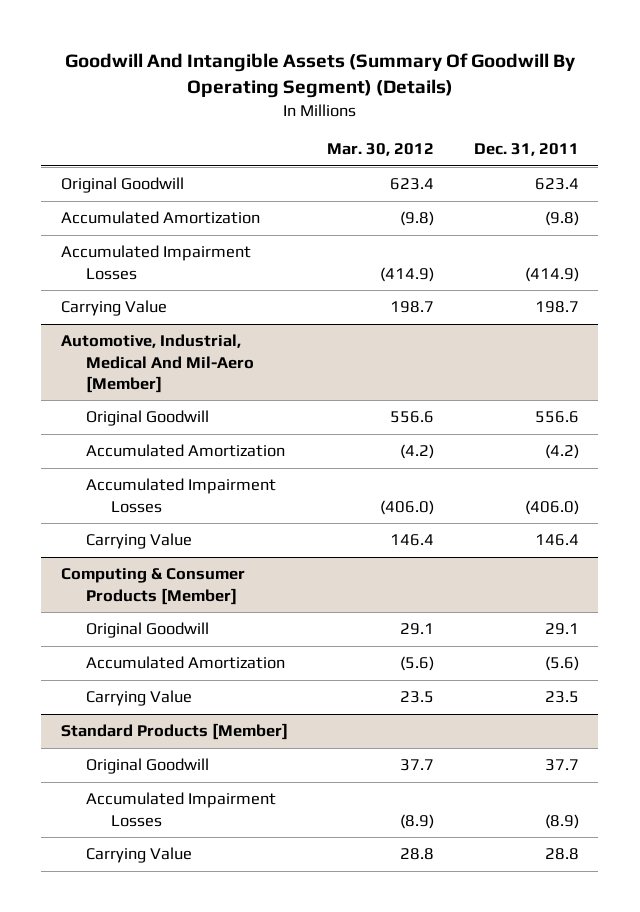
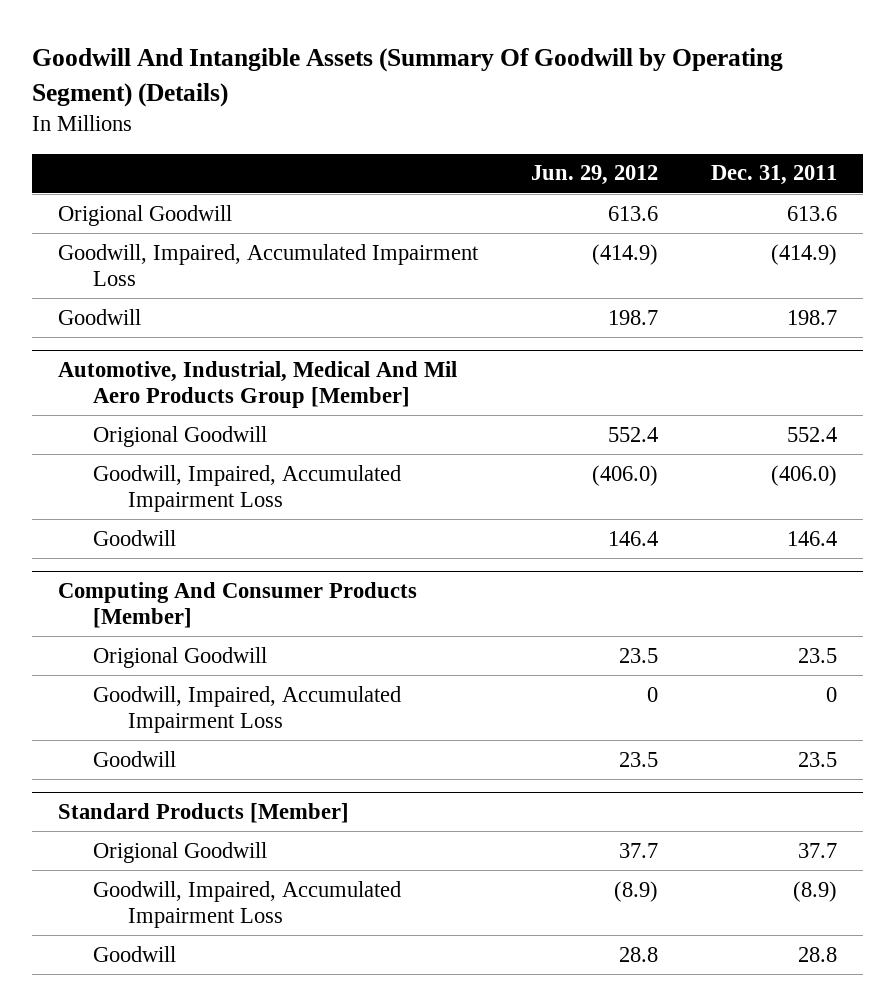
[64,53,575,99] Goodwill And Intangible Assets (Summary Of Goodwill By Operating Segment) (Details) -> [31,48,783,108] Goodwill And Intangible Assets (Summary Of Goodwill by Operating Segment) (Details)
[327,143,435,157] Mar. 30, 2012 -> none
none -> [530,165,658,186] Jun. 29, 2012
[61,211,261,225] Accumulated Amortization -> none
[86,444,286,458] Accumulated Amortization -> none
[86,656,286,670] Accumulated Amortization -> none
[61,177,185,194] Original Goodwill -> [58,204,233,226] Origional Goodwill
[534,178,579,191] 623.4 -> [786,205,837,221] 613.6
[61,245,252,280] Accumulated Impairment Losses -> [58,243,480,286] Goodwill, Impaired, Accumulated Impairment Loss
[61,300,168,317] Carrying Value -> [58,308,142,325] Goodwill
[61,334,255,393] Automotive, Industrial, Medical And Mil-Aero [Member] -> [58,360,458,408] Automotive, Industrial, Medical And Mil Aero Products Group [Member]
[86,410,210,427] Original Goodwill -> [92,425,267,447] Origional Goodwill
[534,411,579,424] 556.6 -> [786,426,837,442] 552.4
[86,478,277,513] Accumulated Impairment Losses -> [92,464,401,512] Goodwill, Impaired, Accumulated Impairment Loss
[86,533,193,550] Carrying Value -> [92,529,176,546] Goodwill
[61,568,246,605] Computing & Consumer Products [Member] -> [58,581,418,628] Computing And Consumer Products [Member]
[86,622,210,639] Original Goodwill -> [92,646,267,668] Origional Goodwill
[544,623,579,636] 29.1 -> [797,647,837,663] 23.5
none -> [92,685,401,733] Goodwill, Impaired, Accumulated Impairment Loss
[86,690,193,707] Carrying Value -> [92,750,176,767] Goodwill
[86,758,210,775] Original Goodwill -> [92,841,267,863] Origional Goodwill
[86,792,277,827] Accumulated Impairment Losses -> [92,880,401,928] Goodwill, Impaired, Accumulated Impairment Loss
[86,847,193,864] Carrying Value -> [92,945,176,962] Goodwill

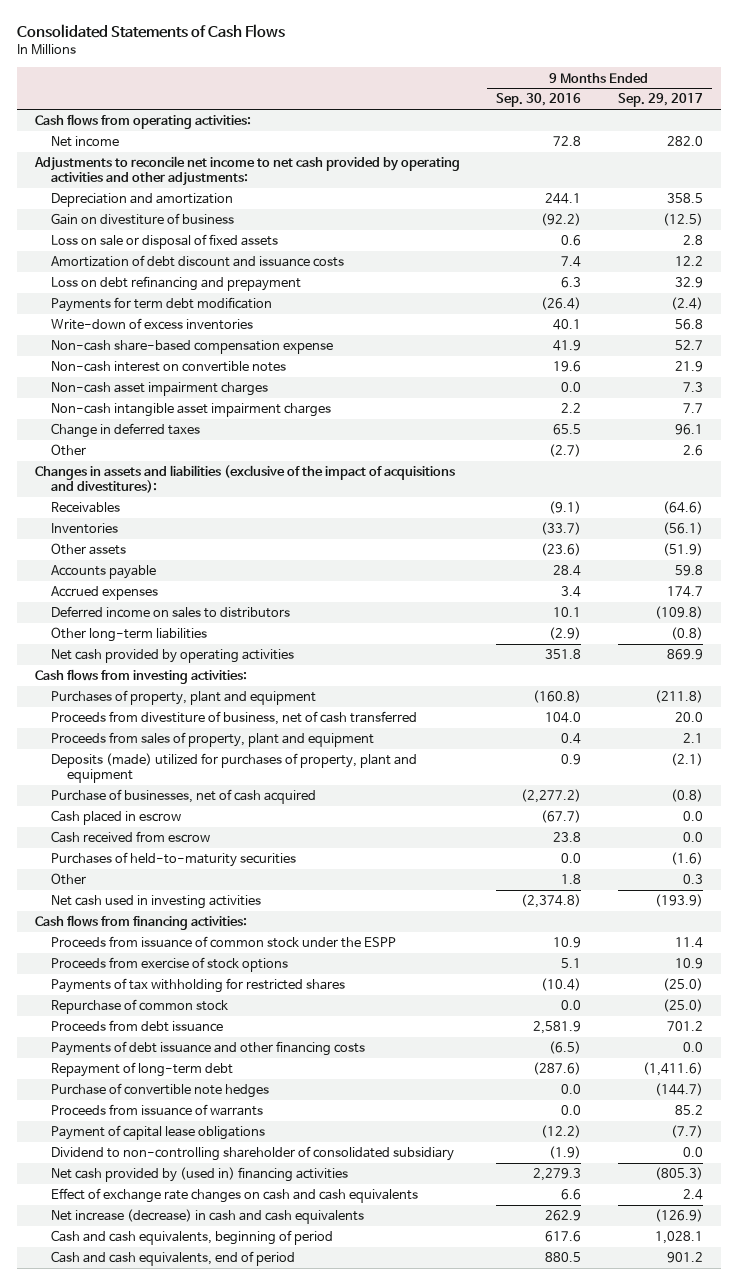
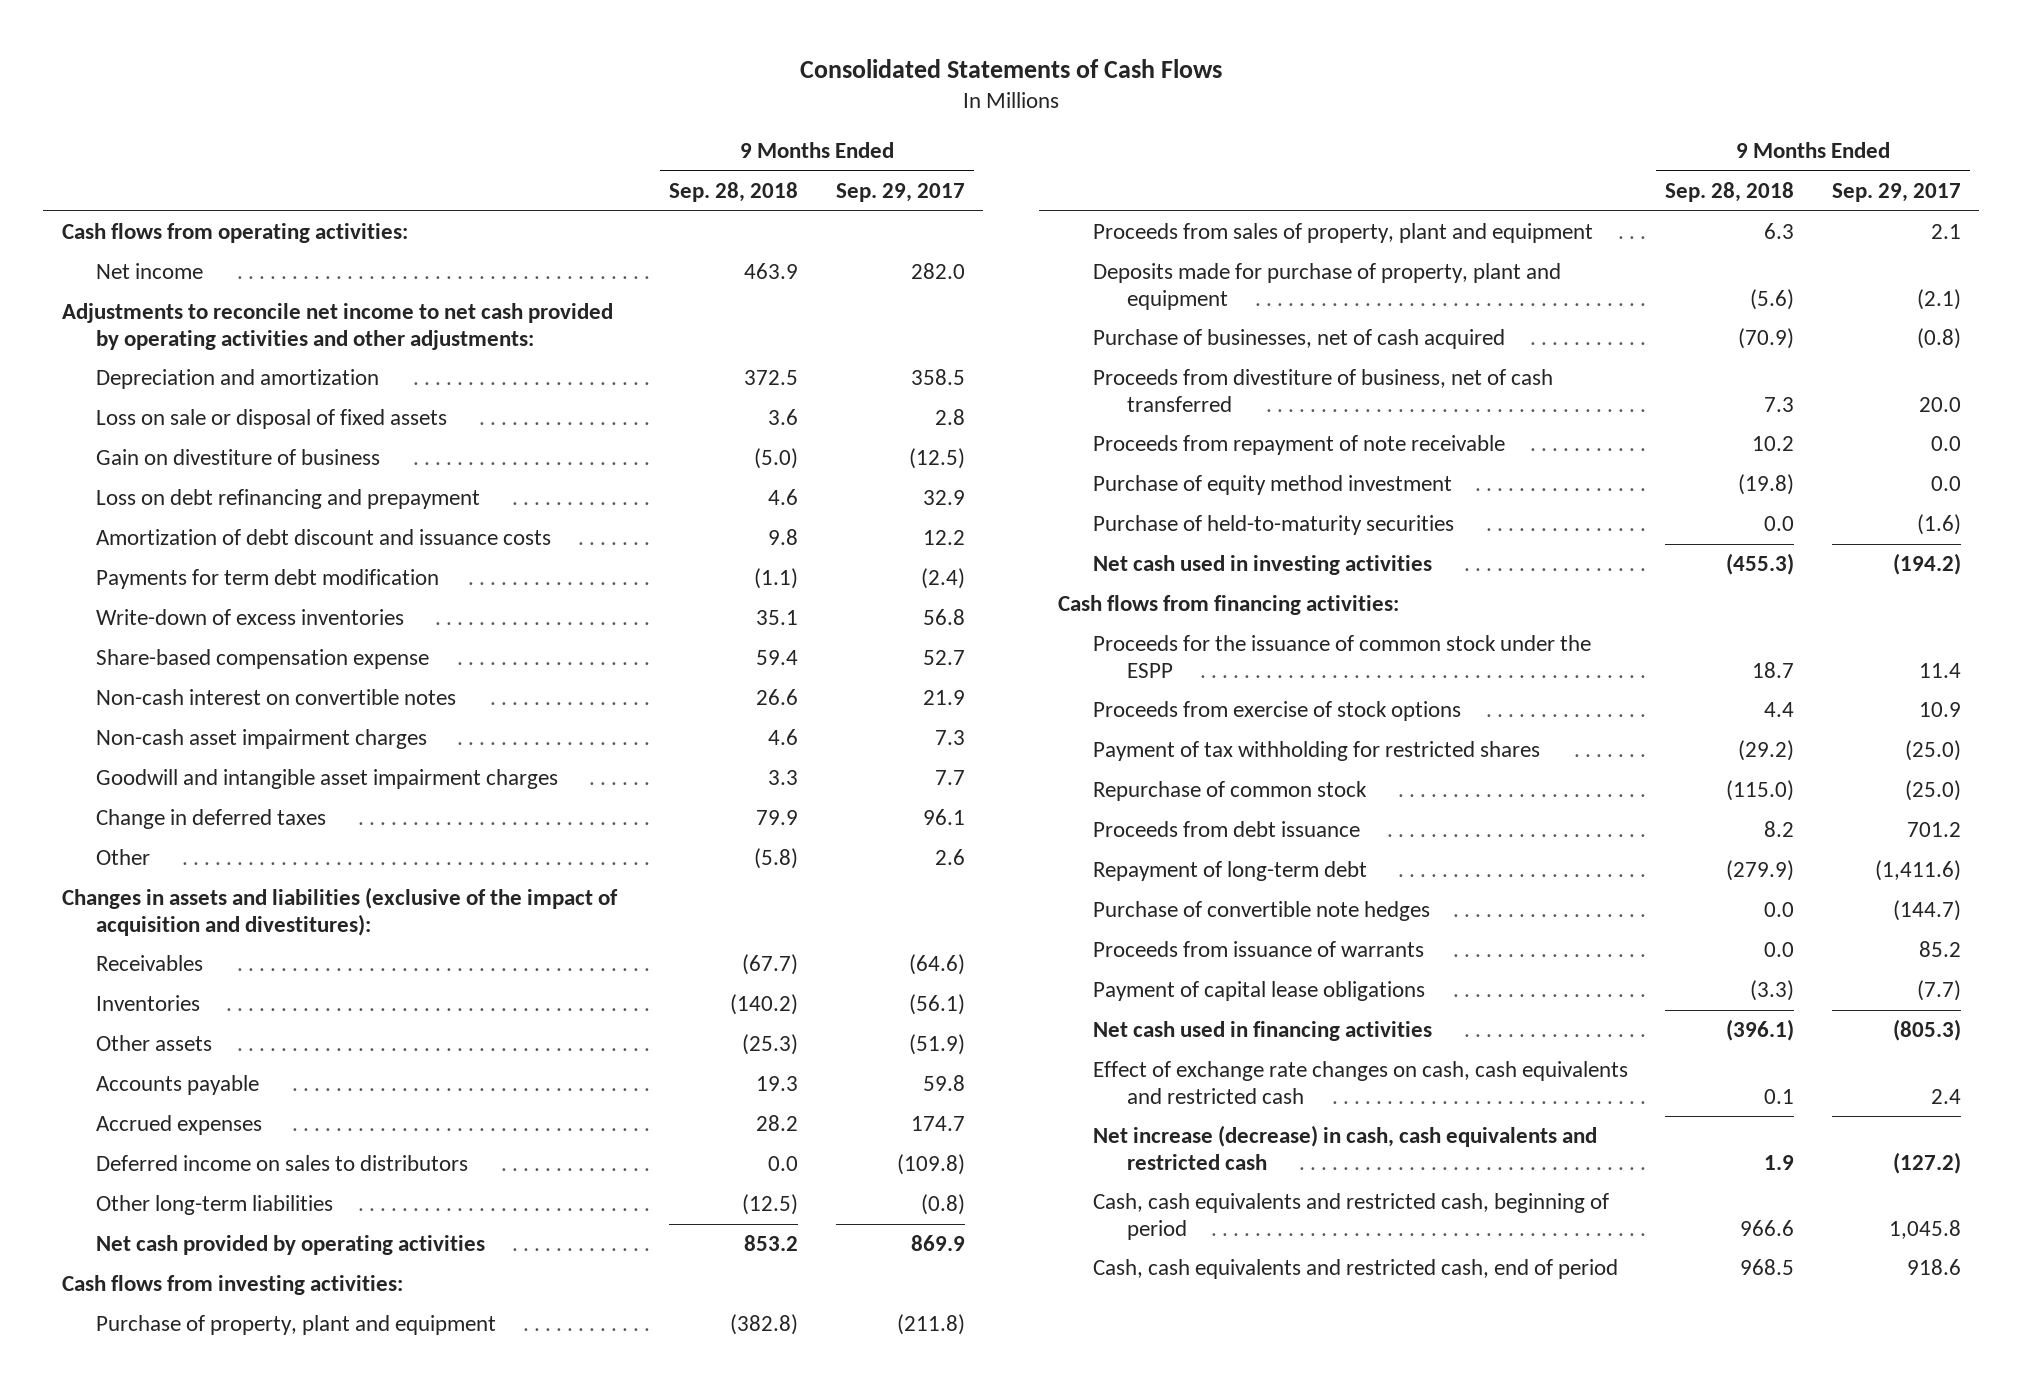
[496,93,582,108] Sep. 30, 2016 -> none
none -> [668,181,798,202] Sep. 28, 2018
[51,213,235,226] Gain on divestiture of business -> [96,449,381,466] Gain on divestiture of business
[51,255,345,268] Amortization of debt discount and issuance costs -> [96,529,552,546] Amortization of debt discount and issuance costs
[51,340,334,355] Non-cash share-based compensation expense -> [96,649,430,670] Share-based compensation expense
[51,403,332,418] Non-cash intangible asset impairment charges -> [96,769,559,790] Goodwill and intangible asset impairment charges
[34,465,455,494] Changes in assets and liabilities (exclusive of the impact of acquisitions and divestitures): -> [61,887,618,936] Changes in assets and liabilities (exclusive of the impact of acquisition and divestitures):
[51,690,317,706] Purchases of property, plant and equipment -> [96,1315,497,1336] Purchase of property, plant and equipment
[51,753,418,784] Deposits (made) utilized for purchases of property, plant and equipment -> [1092,263,1561,310] Deposits made for purchase of property, plant and equipment
[51,810,182,826] Cash placed in escrow -> none
[51,831,211,844] Cash received from escrow -> none
[51,873,87,886] Other -> none
[51,711,418,726] Proceeds from divestiture of business, net of cash transferred -> [1092,369,1553,412] Proceeds from divestiture of business, net of cash transferred
none -> [1092,435,1505,456] Proceeds from repayment of note receivable
none -> [1092,475,1452,496] Purchase of equity method investment
[51,852,297,868] Purchases of held-to-maturity securities -> [1092,515,1454,536] Purchase of held-to-maturity securities
[654,894,703,908] (193.9) -> [1892,553,1961,576] (194.2)
[51,936,397,949] Proceeds from issuance of common stock under the ESPP -> [1092,635,1591,678] Proceeds for the issuance of common stock under the ESPP
[51,978,346,994] Payments of tax withholding for restricted shares -> [1092,741,1540,762] Payment of tax withholding for restricted shares
[51,1041,366,1057] Payments of debt issuance and other financing costs -> none
[51,1146,455,1162] Dividend to non-controlling shareholder of consolidated subsidiary -> none
[51,1167,349,1183] Net cash provided by (used in) financing activities -> [1092,1021,1432,1042] Net cash used in financing activities
[51,1188,419,1204] Effect of exchange rate changes on cash and cash equivalents -> [1092,1061,1628,1104] Effect of exchange rate changes on cash, cash equivalents and restricted cash
[51,1209,365,1225] Net increase (decrease) in cash and cash equivalents -> [1092,1125,1597,1170] Net increase (decrease) in cash, cash equivalents and restricted cash
[654,1209,703,1223] (126.9) -> [1892,1151,1961,1174] (127.2)
[51,1230,334,1246] Cash and cash equivalents, beginning of period -> [1092,1193,1609,1240] Cash, cash equivalents and restricted cash, beginning of period
[654,1231,703,1245] 1,028.1 -> [1888,1219,1961,1239] 1,045.8
[51,1251,296,1267] Cash and cash equivalents, end of period -> [1092,1259,1618,1280] Cash, cash equivalents and restricted cash, end of period
[666,1252,703,1264] 901.2 -> [1906,1259,1961,1276] 918.6

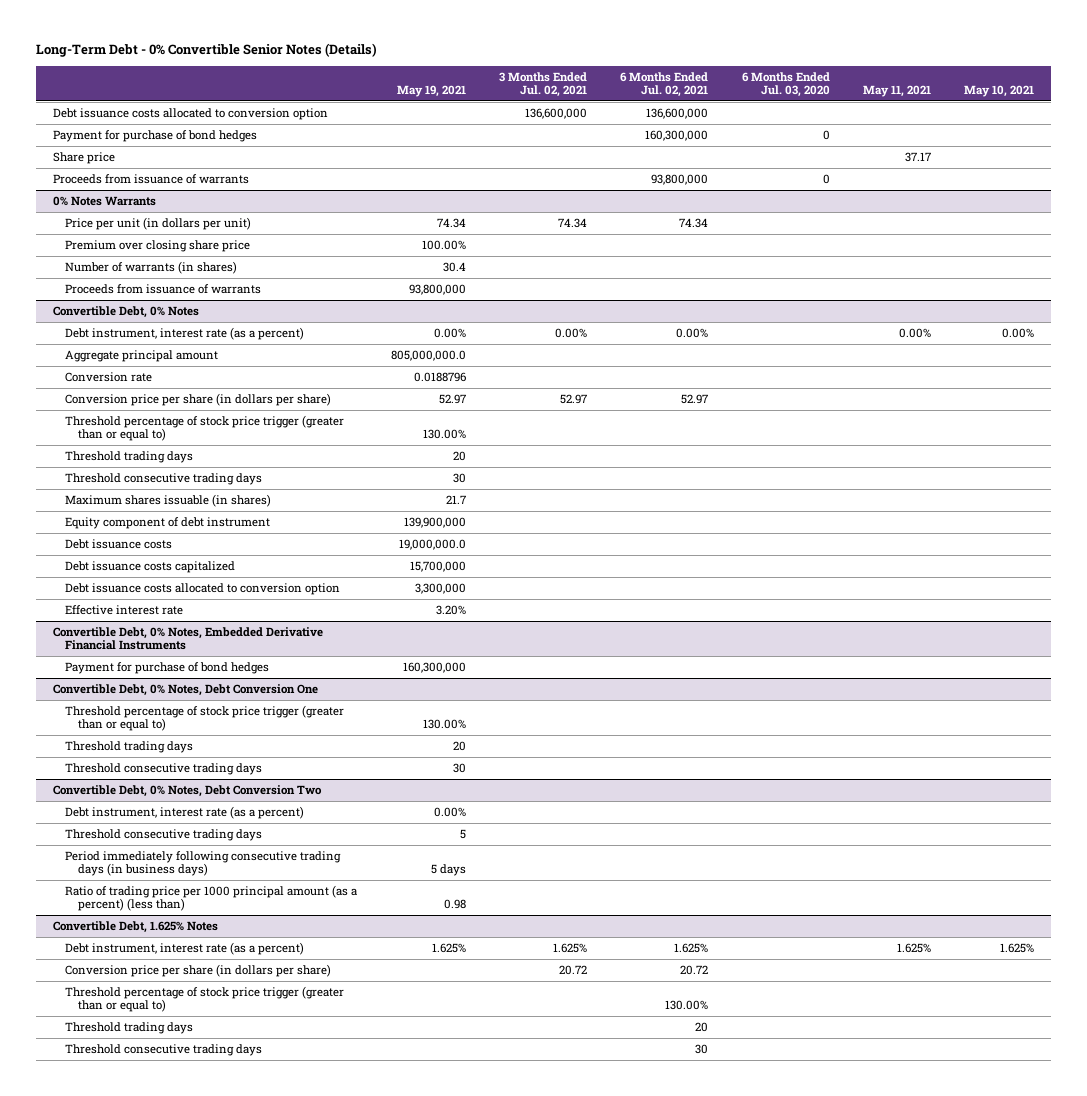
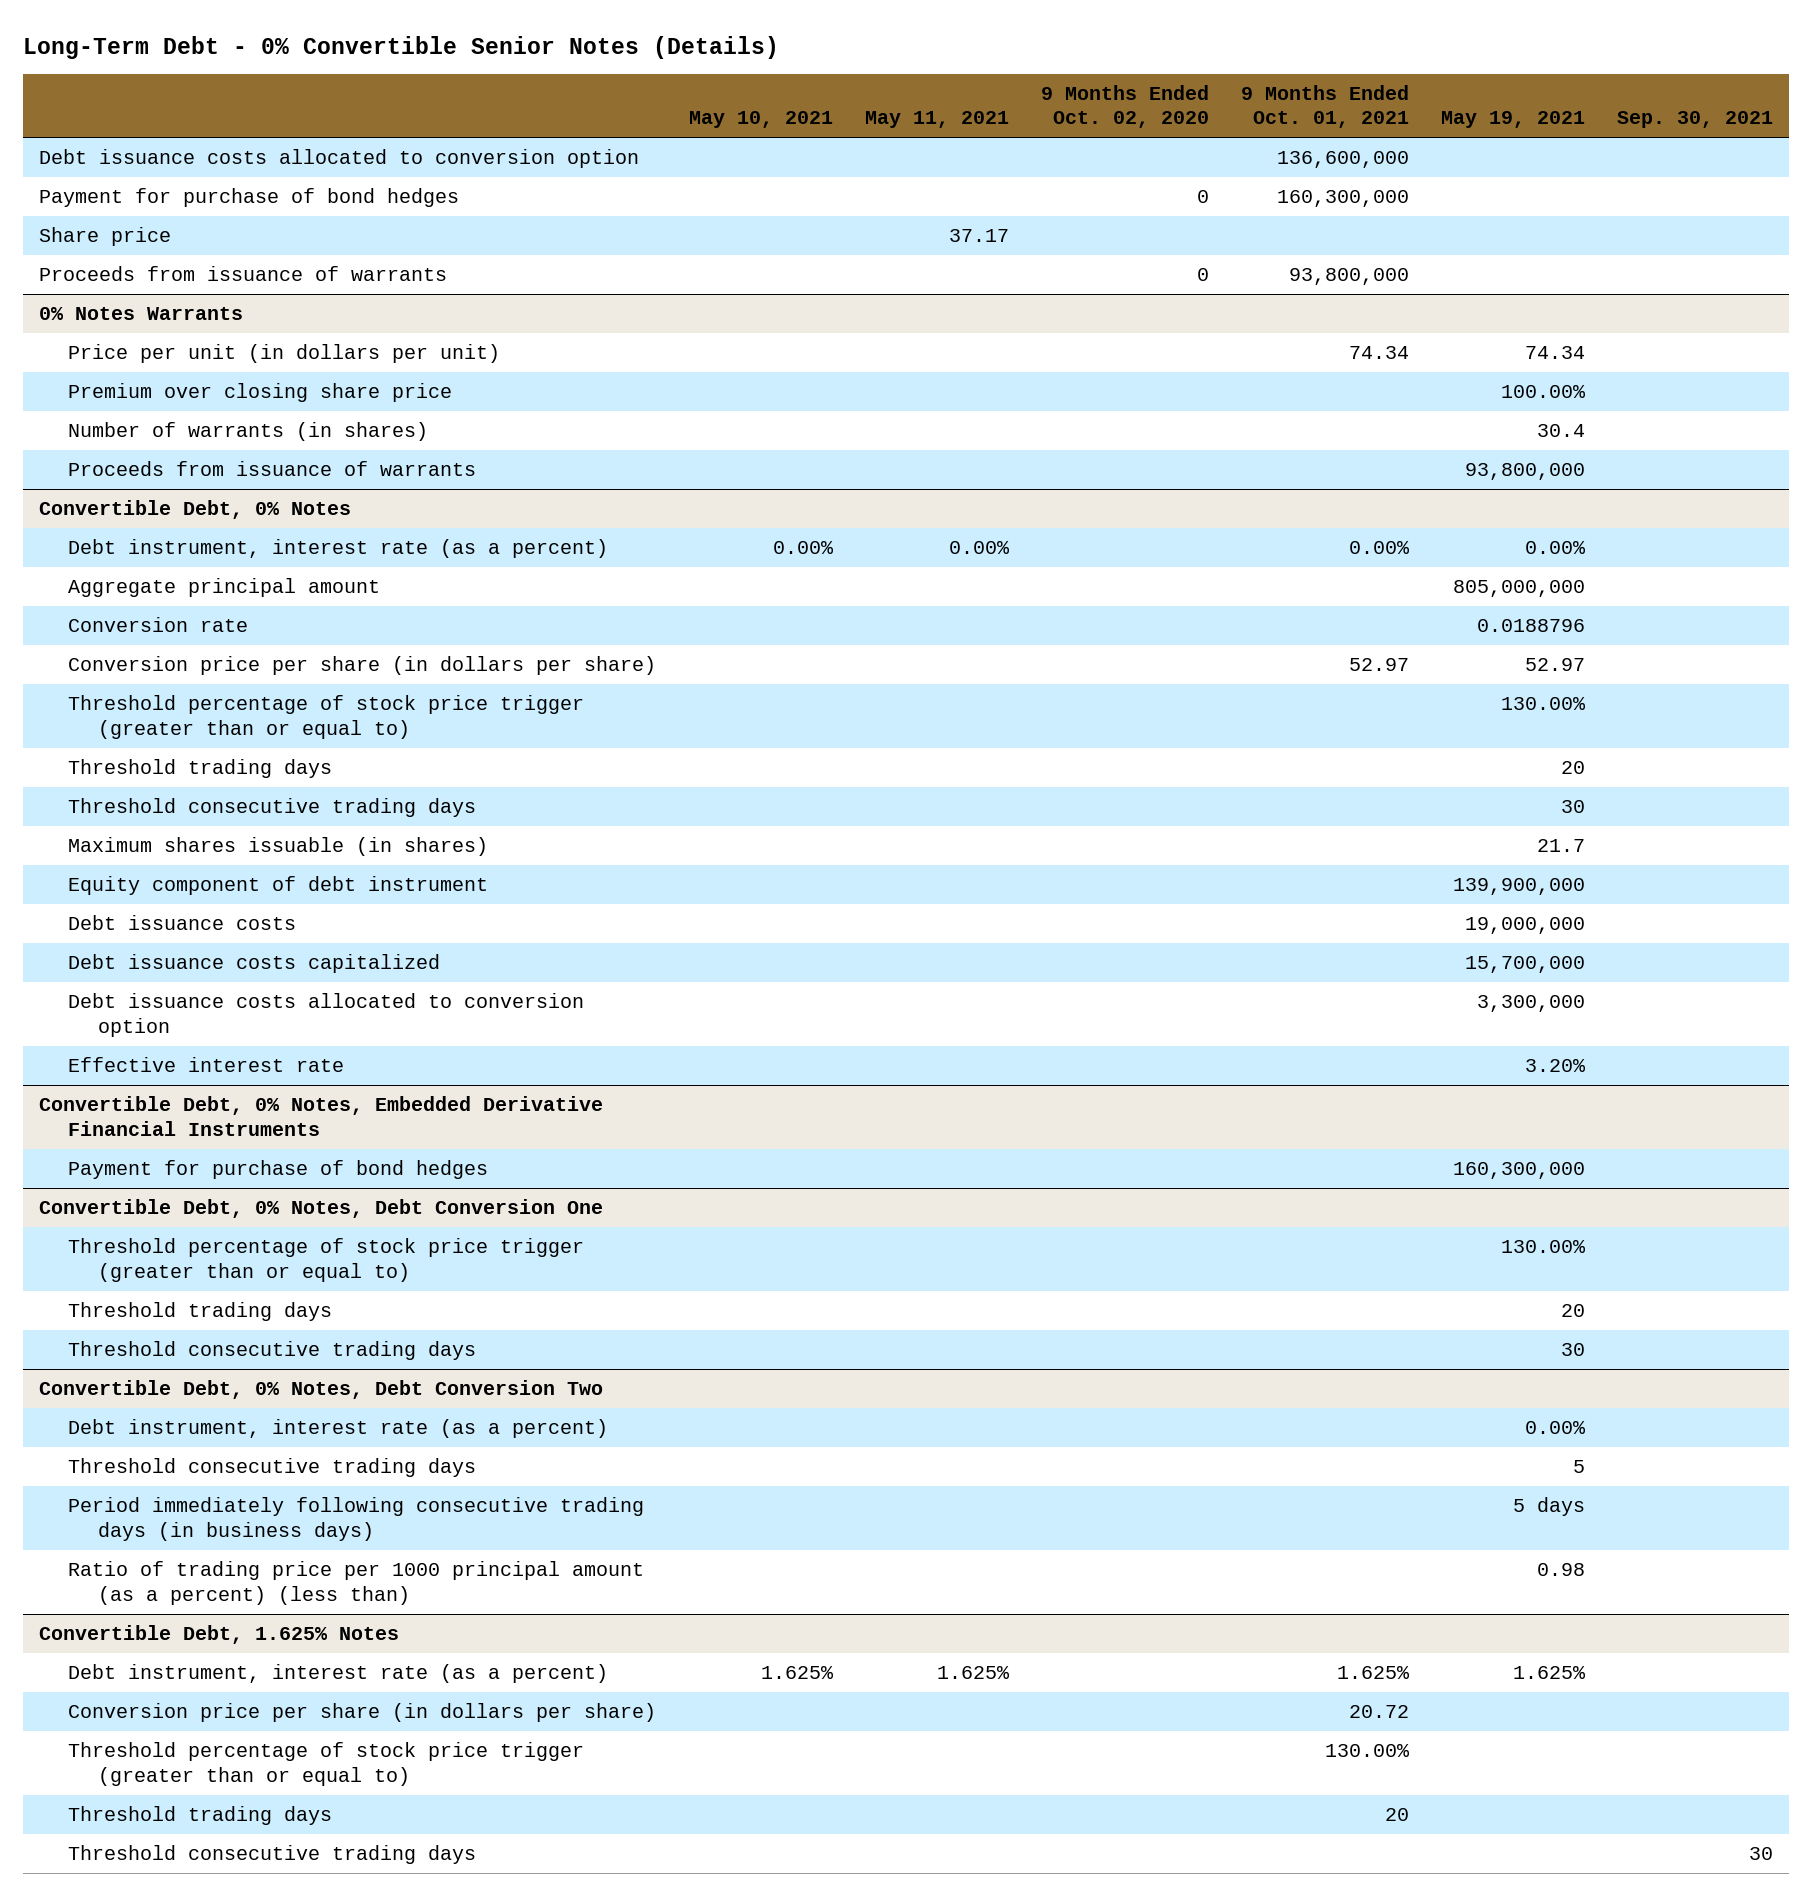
[499,71,588,97] 3 Months Ended Jul. 02, 2021 -> none
[620,71,709,97] 6 Months Ended Jul. 02, 2021 -> none
[741,71,830,97] 6 Months Ended Jul. 03, 2020 -> none
none -> [1040,84,1209,129] 9 Months Ended Oct. 02, 2020
none -> [1240,84,1409,129] 9 Months Ended Oct. 01, 2021
none -> [1616,111,1773,129] Sep. 30, 2021
[390,349,466,361] 805,000,000.0 -> [1452,580,1585,598] 805,000,000
[398,538,466,550] 19,000,000.0 -> [1464,917,1585,935] 19,000,000

